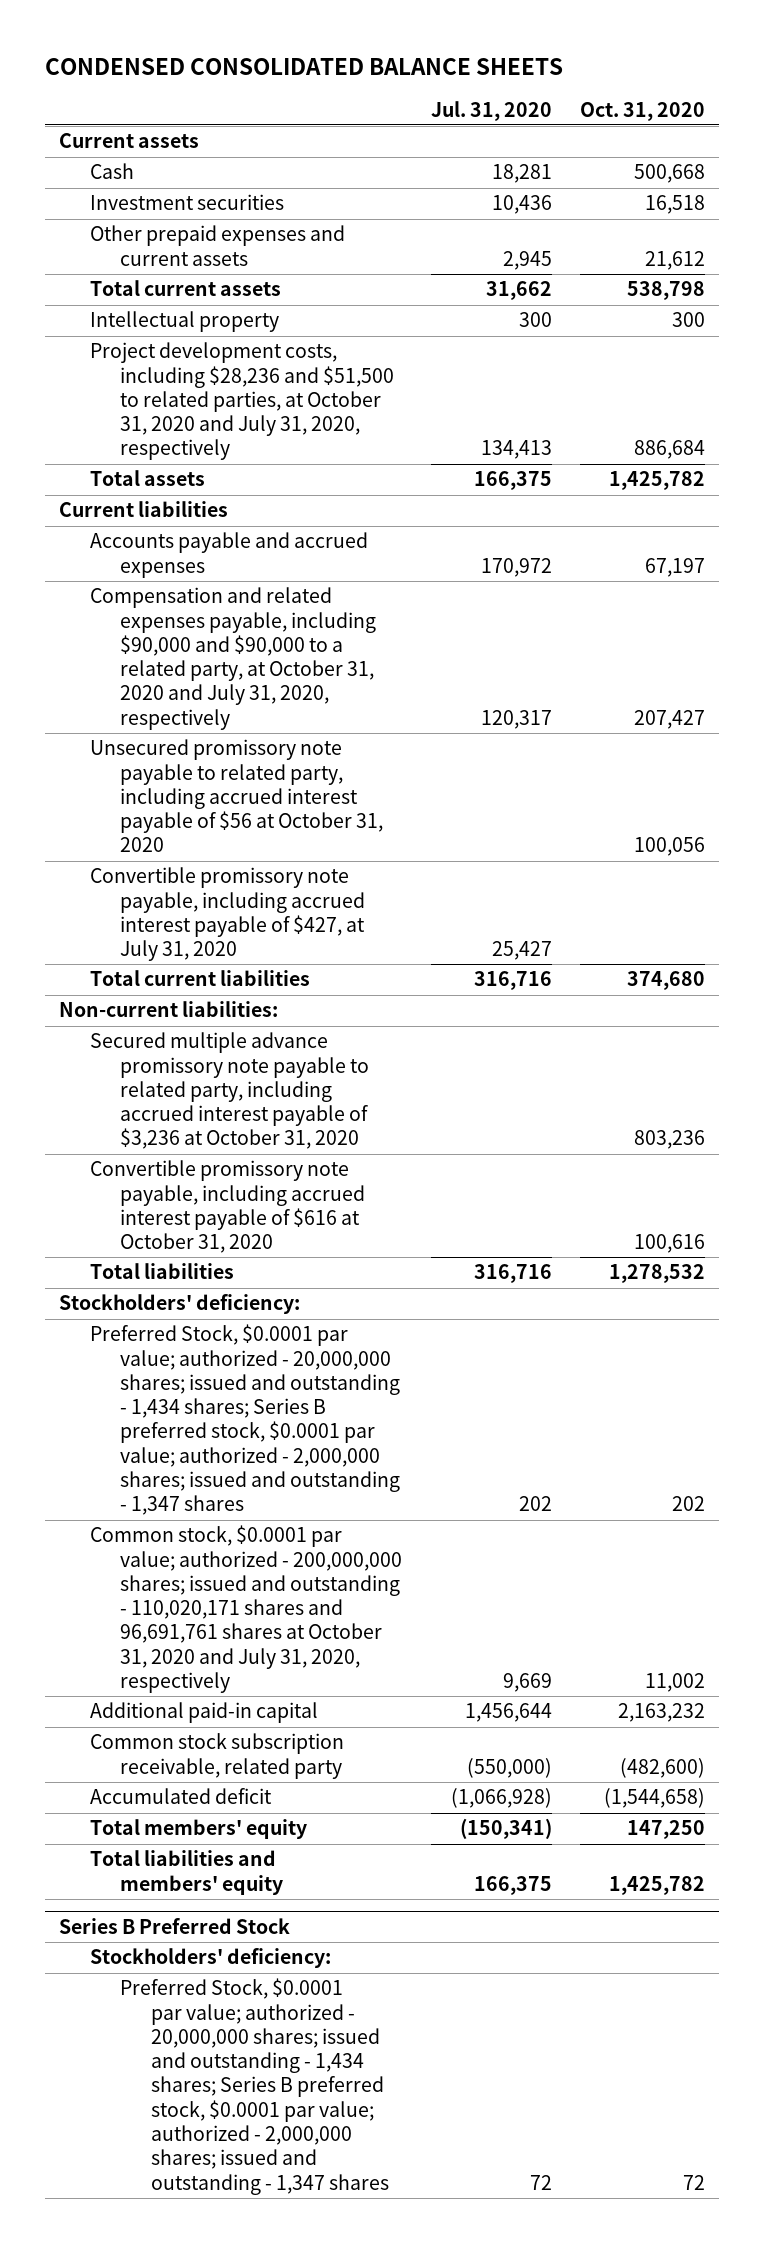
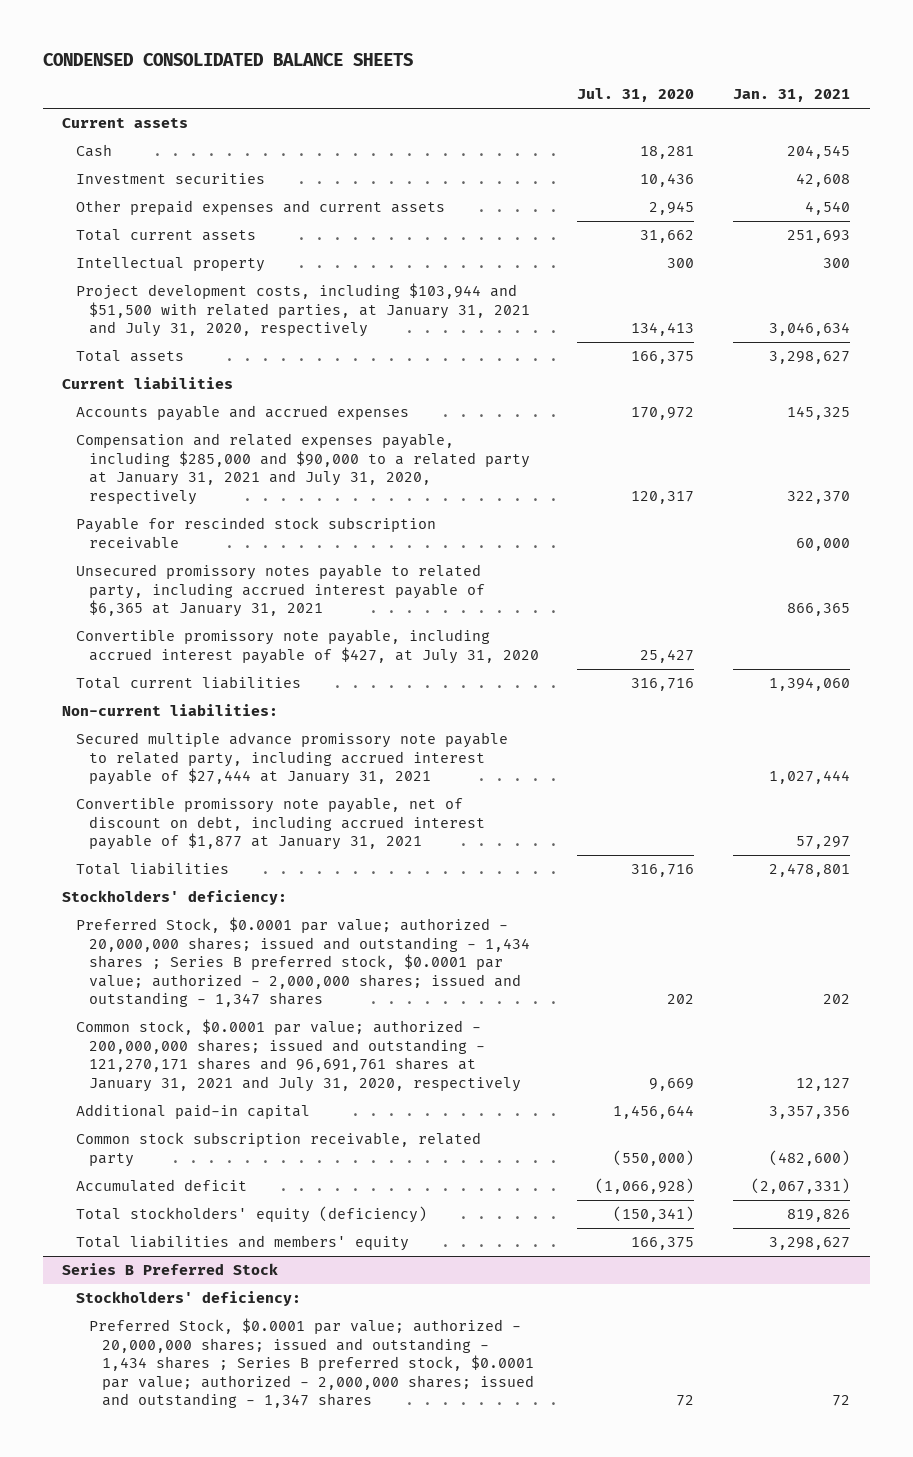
[580,101,706,121] Oct. 31, 2020 -> none
none -> [733,89,851,103] Jan. 31, 2021
[89,342,395,461] Project development costs, including $28,236 and $51,500 to related parties, at October 31, 2020 and July 31, 2020, respectively -> [75,283,530,338] Project development costs, including $103,944 and $51,500 with related parties, at January 31, 2021 and July 31, 2020, respectively
[89,587,377,730] Compensation and related expenses payable, including $90,000 and $90,000 to a related party, at October 31, 2020 and July 31, 2020, respectively -> [75,433,530,505] Compensation and related expenses payable, including $285,000 and $90,000 to a related party at January 31, 2021 and July 31, 2020, respectively
none -> [75,517,436,549] Payable for rescinded stock subscription receivable
[89,739,384,853] Unsecured promissory note payable to related party, including accrued interest payable of $56 at October 31, 2020 -> [75,564,485,618] Unsecured promissory notes payable to related party, including accrued interest payable of $6,365 at January 31, 2021
[89,1032,370,1150] Secured multiple advance promissory note payable to related party, including accrued interest payable of $3,236 at October 31, 2020 -> [75,732,508,786] Secured multiple advance promissory note payable to related party, including accrued interest payable of $27,444 at January 31, 2021
[89,1160,366,1254] Convertible promissory note payable, including accrued interest payable of $616 at October 31, 2020 -> [75,797,485,851] Convertible promissory note payable, net of discount on debt, including accrued interest payable of $1,877 at January 31, 2021
[89,1324,401,1516] Preferred Stock, $0.0001 par value; authorized - 20,000,000 shares; issued and outstanding - 1,434 shares; Series B preferred stock, $0.0001 par value; authorized - 2,000,000 shares; issued and outstanding - 1,347 shares -> [75,917,530,1008] Preferred Stock, $0.0001 par value; authorized - 20,000,000 shares; issued and outstanding - 1,434 shares ; Series B preferred stock, $0.0001 par value; authorized - 2,000,000 shares; issued and outstanding - 1,347 shares
[89,1525,403,1694] Common stock, $0.0001 par value; authorized - 200,000,000 shares; issued and outstanding - 110,020,171 shares and 96,691,761 shares at October 31, 2020 and July 31, 2020, respectively -> [75,1019,521,1092] Common stock, $0.0001 par value; authorized - 200,000,000 shares; issued and outstanding - 121,270,171 shares and 96,691,761 shares at January 31, 2021 and July 31, 2020, respectively
[89,1819,307,1840] Total members' equity -> [75,1206,427,1224] Total stockholders' equity (deficiency)
[120,1978,389,2195] Preferred Stock, $0.0001 par value; authorized - 20,000,000 shares; issued and outstanding - 1,434 shares; Series B preferred stock, $0.0001 par value; authorized - 2,000,000 shares; issued and outstanding - 1,347 shares -> [88,1318,534,1409] Preferred Stock, $0.0001 par value; authorized - 20,000,000 shares; issued and outstanding - 1,434 shares ; Series B preferred stock, $0.0001 par value; authorized - 2,000,000 shares; issued and outstanding - 1,347 shares

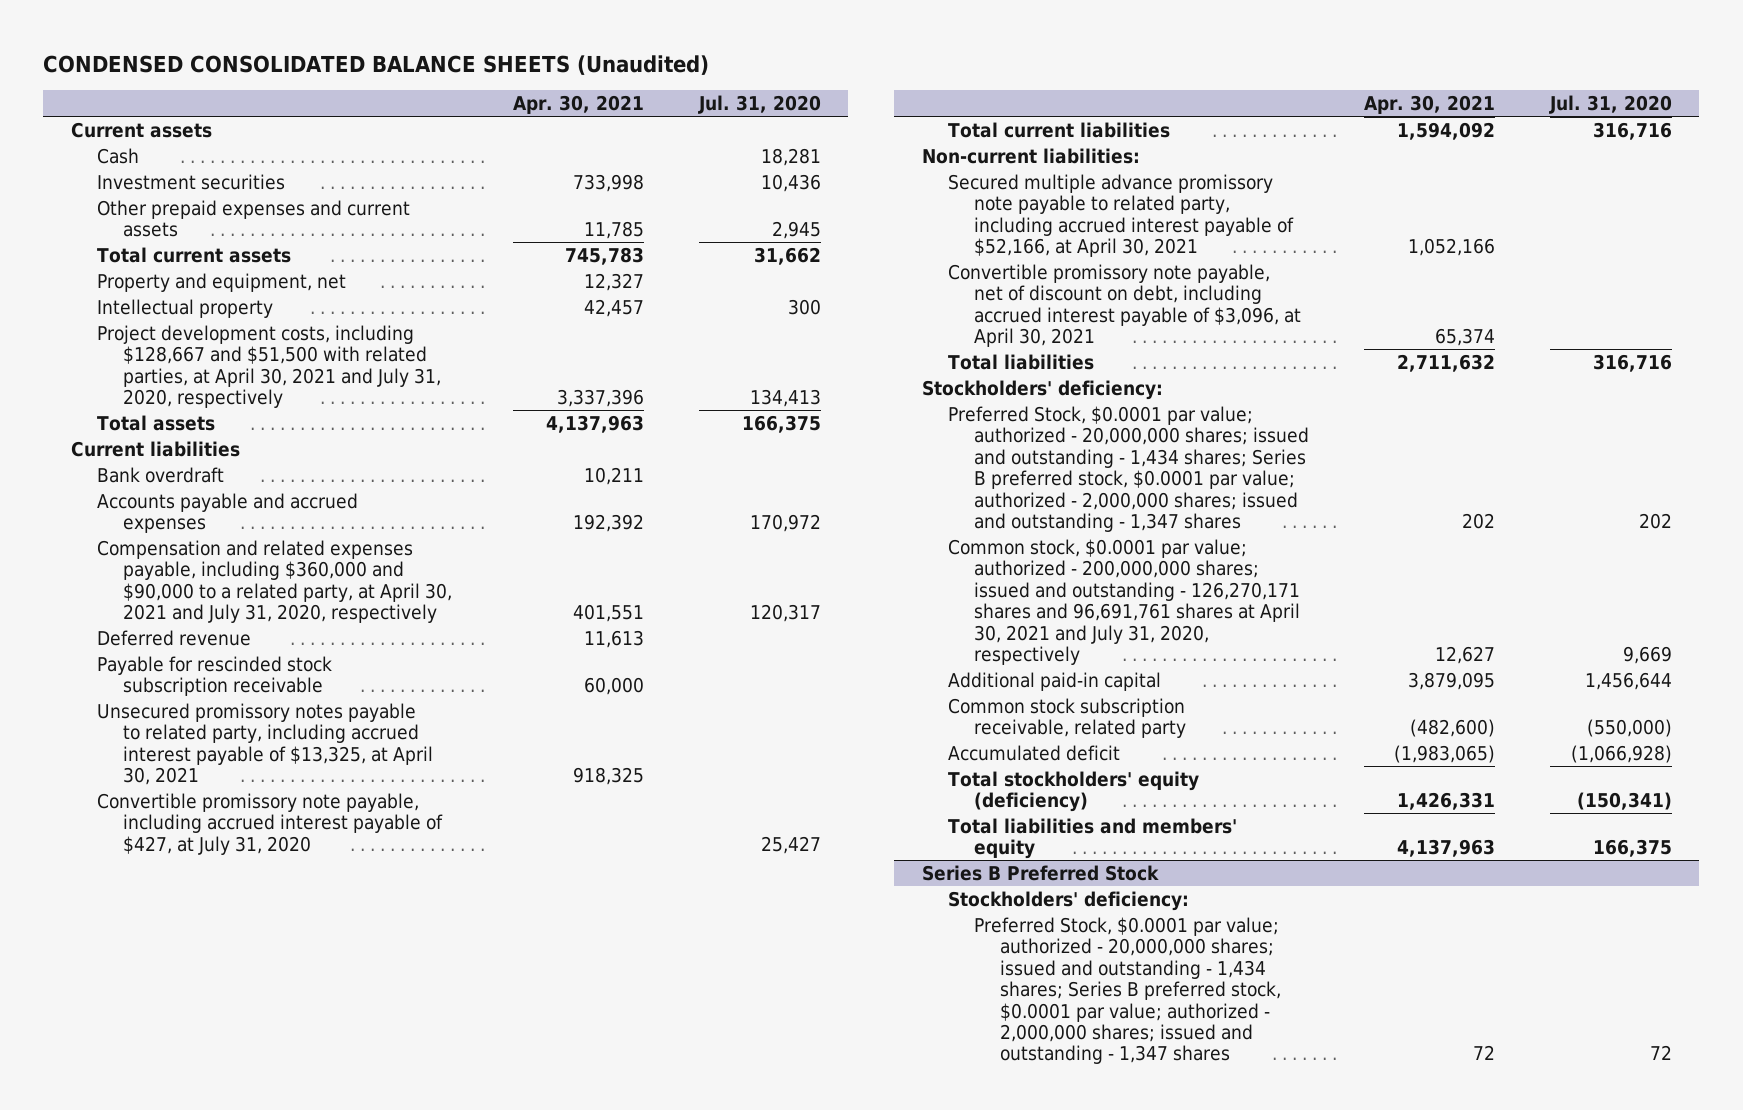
[42,52,413,66] CONDENSED CONSOLIDATED BALANCE SHEETS -> [43,54,710,75] CONDENSED CONSOLIDATED BALANCE SHEETS (Unaudited)
[733,89,851,103] Jan. 31, 2021 -> none
none -> [512,95,644,115] Apr. 30, 2021
none -> [96,272,346,292] Property and equipment, net
[75,283,530,338] Project development costs, including $103,944 and $51,500 with related parties, at January 31, 2021 and July 31, 2020, respectively -> [96,324,441,409] Project development costs, including $128,667 and $51,500 with related parties, at April 30, 2021 and July 31, 2020, respectively
none -> [96,466,224,483] Bank overdraft
[75,433,530,505] Compensation and related expenses payable, including $285,000 and $90,000 to a related party at January 31, 2021 and July 31, 2020, respectively -> [96,539,452,624] Compensation and related expenses payable, including $360,000 and $90,000 to a related party, at April 30, 2021 and July 31, 2020, respectively
none -> [96,629,251,646] Deferred revenue
[75,564,485,618] Unsecured promissory notes payable to related party, including accrued interest payable of $6,365 at January 31, 2021 -> [96,702,433,786] Unsecured promissory notes payable to related party, including accrued interest payable of $13,325, at April 30, 2021
[75,732,508,786] Secured multiple advance promissory note payable to related party, including accrued interest payable of $27,444 at January 31, 2021 -> [948,173,1295,258] Secured multiple advance promissory note payable to related party, including accrued interest payable of $52,166, at April 30, 2021
[75,797,485,851] Convertible promissory note payable, net of discount on debt, including accrued interest payable of $1,877 at January 31, 2021 -> [948,263,1302,348] Convertible promissory note payable, net of discount on debt, including accrued interest payable of $3,096, at April 30, 2021
[75,917,530,1008] Preferred Stock, $0.0001 par value; authorized - 20,000,000 shares; issued and outstanding - 1,434 shares ; Series B preferred stock, $0.0001 par value; authorized - 2,000,000 shares; issued and outstanding - 1,347 shares -> [948,405,1310,532] Preferred Stock, $0.0001 par value; authorized - 20,000,000 shares; issued and outstanding - 1,434 shares; Series B preferred stock, $0.0001 par value; authorized - 2,000,000 shares; issued and outstanding - 1,347 shares
[75,1019,521,1092] Common stock, $0.0001 par value; authorized - 200,000,000 shares; issued and outstanding - 121,270,171 shares and 96,691,761 shares at January 31, 2021 and July 31, 2020, respectively -> [948,538,1301,665] Common stock, $0.0001 par value; authorized - 200,000,000 shares; issued and outstanding - 126,270,171 shares and 96,691,761 shares at April 30, 2021 and July 31, 2020, respectively
[88,1318,534,1409] Preferred Stock, $0.0001 par value; authorized - 20,000,000 shares; issued and outstanding - 1,434 shares ; Series B preferred stock, $0.0001 par value; authorized - 2,000,000 shares; issued and outstanding - 1,347 shares -> [974,916,1282,1065] Preferred Stock, $0.0001 par value; authorized - 20,000,000 shares; issued and outstanding - 1,434 shares; Series B preferred stock, $0.0001 par value; authorized - 2,000,000 shares; issued and outstanding - 1,347 shares

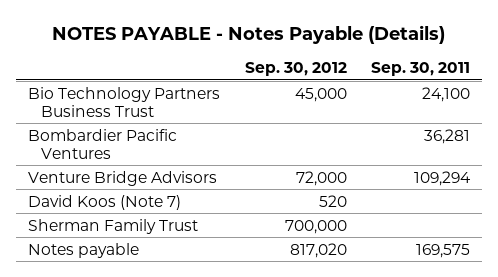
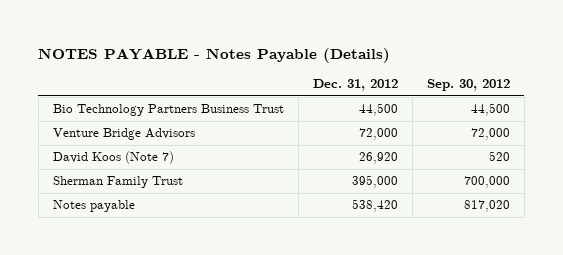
[371,61,471,76] Sep. 30, 2011 -> none
none -> [312,79,398,92] Dec. 31, 2012
[27,128,177,159] Bombardier Pacific Ventures -> none
[294,87,347,102] 45,000 -> [470,103,510,117] 44,500

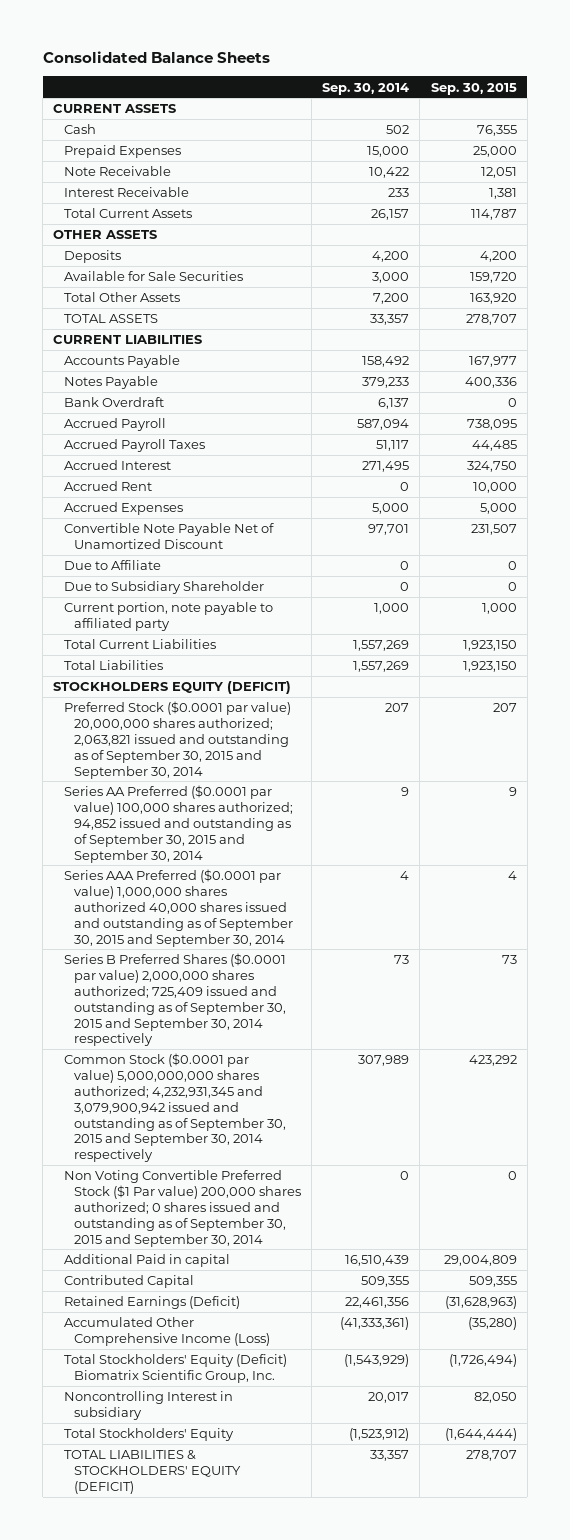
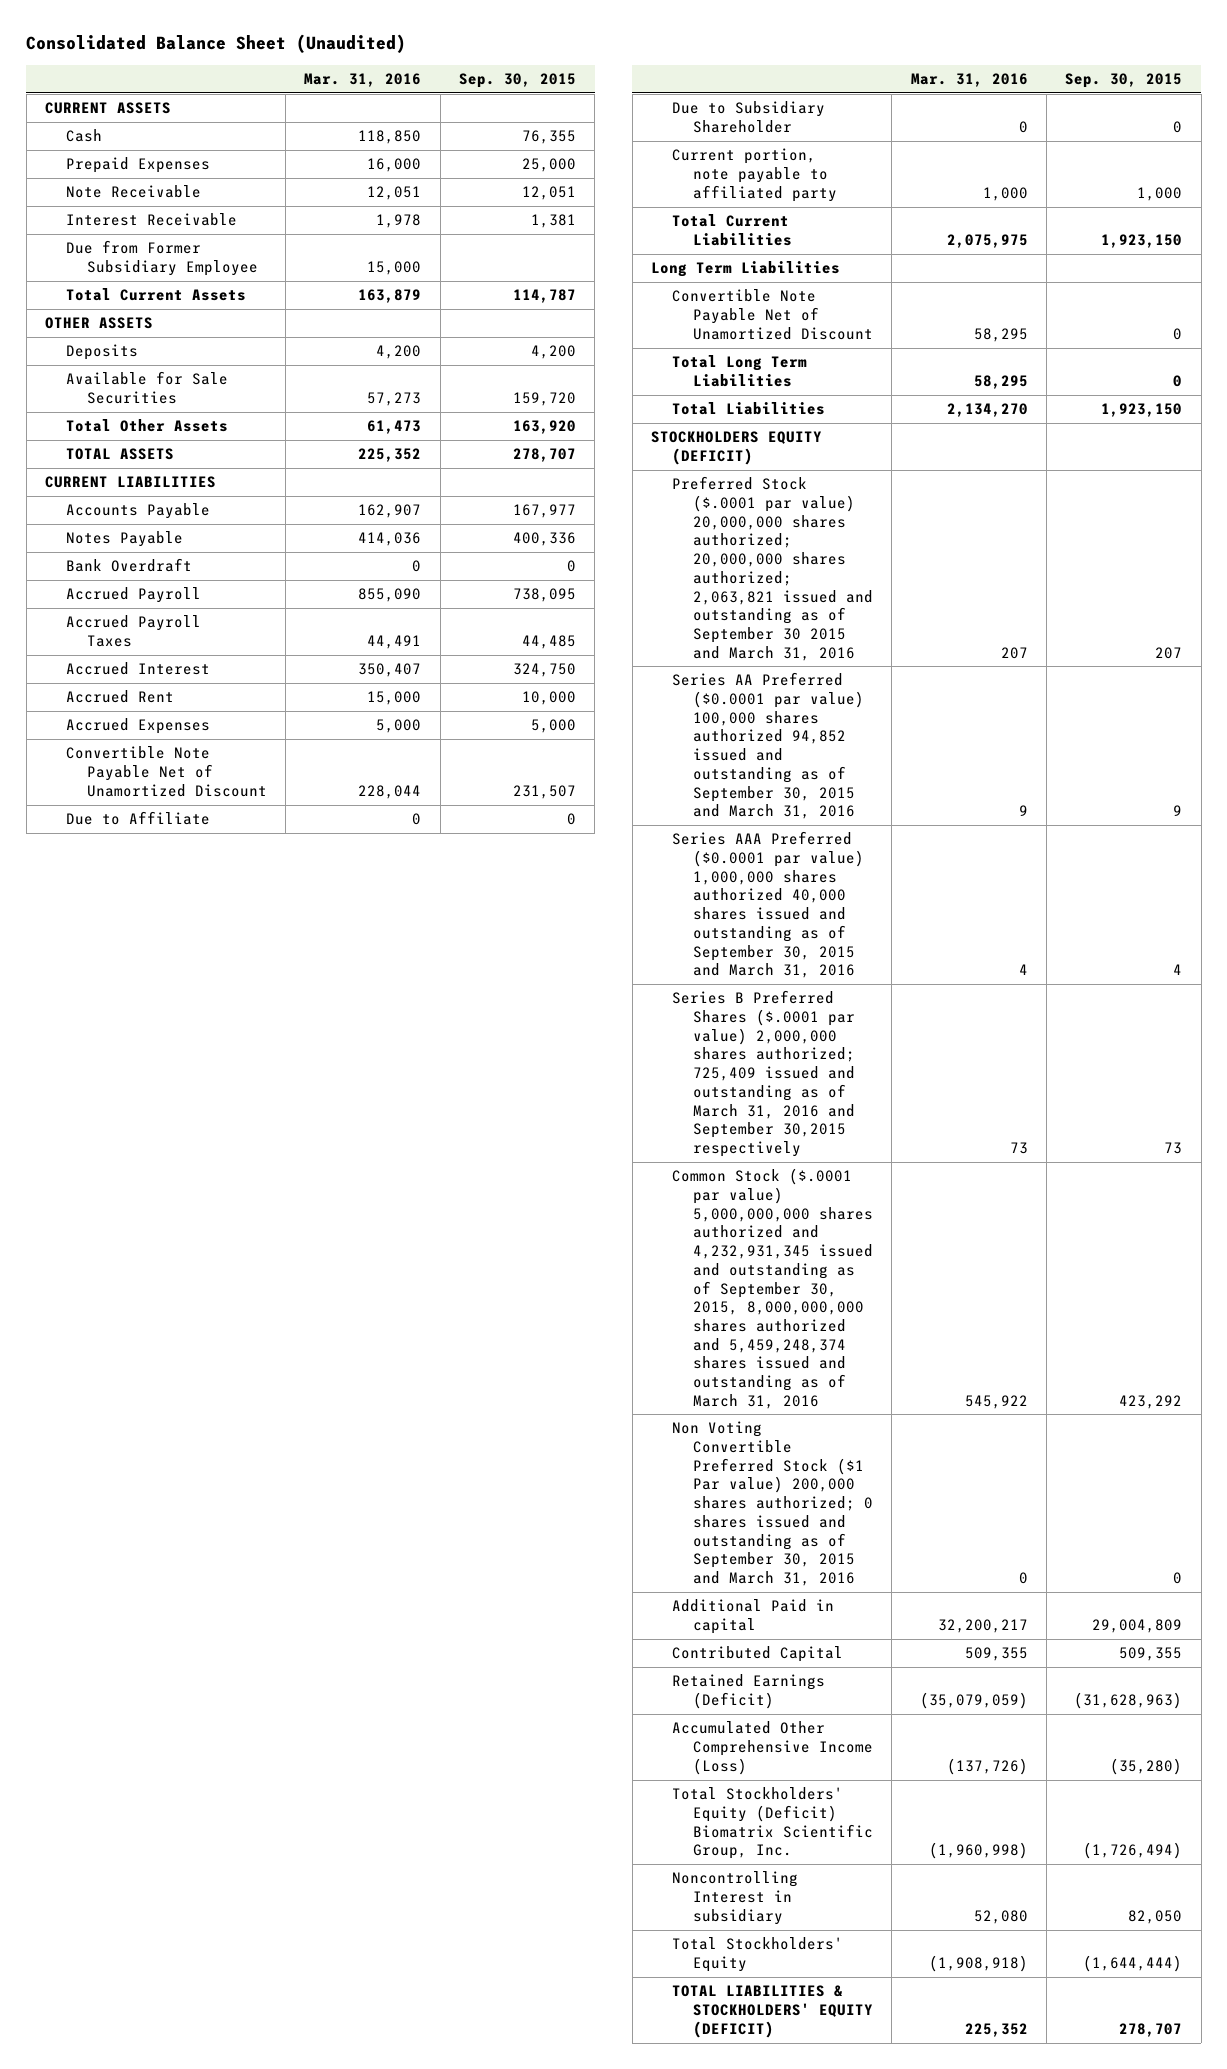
[42,51,270,64] Consolidated Balance Sheets -> [26,34,407,54] Consolidated Balance Sheet (Unaudited)
[322,82,410,95] Sep. 30, 2014 -> none
none -> [304,72,422,87] Mar. 31, 2016
none -> [65,240,258,277] Due from Former Subsidiary Employee
none -> [651,261,841,278] Long Term Liabilities
none -> [672,289,873,340] Convertible Note Payable Net of Unamortized Discount
none -> [672,355,808,388] Total Long Term Liabilities
[63,701,291,779] Preferred Stock ($0.0001 par value) 20,000,000 shares authorized; 2,063,821 issued and outstanding as of September 30, 2015 and September 30, 2014 -> [672,476,873,661] Preferred Stock ($.0001 par value) 20,000,000 shares authorized; 20,000,000 shares authorized; 2,063,821 issued and outstanding as of September 30 2015 and March 31, 2016
[63,785,294,863] Series AA Preferred ($0.0001 par value) 100,000 shares authorized; 94,852 issued and outstanding as of September 30, 2015 and September 30, 2014 -> [672,672,864,820] Series AA Preferred ($0.0001 par value) 100,000 shares authorized 94,852 issued and outstanding as of September 30, 2015 and March 31, 2016
[63,869,294,947] Series AAA Preferred ($0.0001 par value) 1,000,000 shares authorized 40,000 shares issued and outstanding as of September 30, 2015 and September 30, 2014 -> [672,831,864,979] Series AAA Preferred ($0.0001 par value) 1,000,000 shares authorized 40,000 shares issued and outstanding as of September 30, 2015 and March 31, 2016
[63,953,287,1047] Series B Preferred Shares ($0.0001 par value) 2,000,000 shares authorized; 725,409 issued and outstanding as of September 30, 2015 and September 30, 2014 respectively -> [672,990,855,1157] Series B Preferred Shares ($.0001 par value) 2,000,000 shares authorized; 725,409 issued and outstanding as of March 31, 2016 and September 30,2015 respectively
[63,1053,287,1163] Common Stock ($0.0001 par value) 5,000,000,000 shares authorized; 4,232,931,345 and 3,079,900,942 issued and outstanding as of September 30, 2015 and September 30, 2014 respectively -> [672,1168,873,1409] Common Stock ($.0001 par value) 5,000,000,000 shares authorized and 4,232,931,345 issued and outstanding as of September 30, 2015, 8,000,000,000 shares authorized and 5,459,248,374 shares issued and outstanding as of March 31, 2016
[63,1170,302,1247] Non Voting Convertible Preferred Stock ($1 Par value) 200,000 shares authorized; 0 shares issued and outstanding as of September 30, 2015 and September 30, 2014 -> [672,1421,873,1586] Non Voting Convertible Preferred Stock ($1 Par value) 200,000 shares authorized; 0 shares issued and outstanding as of September 30, 2015 and March 31, 2016

